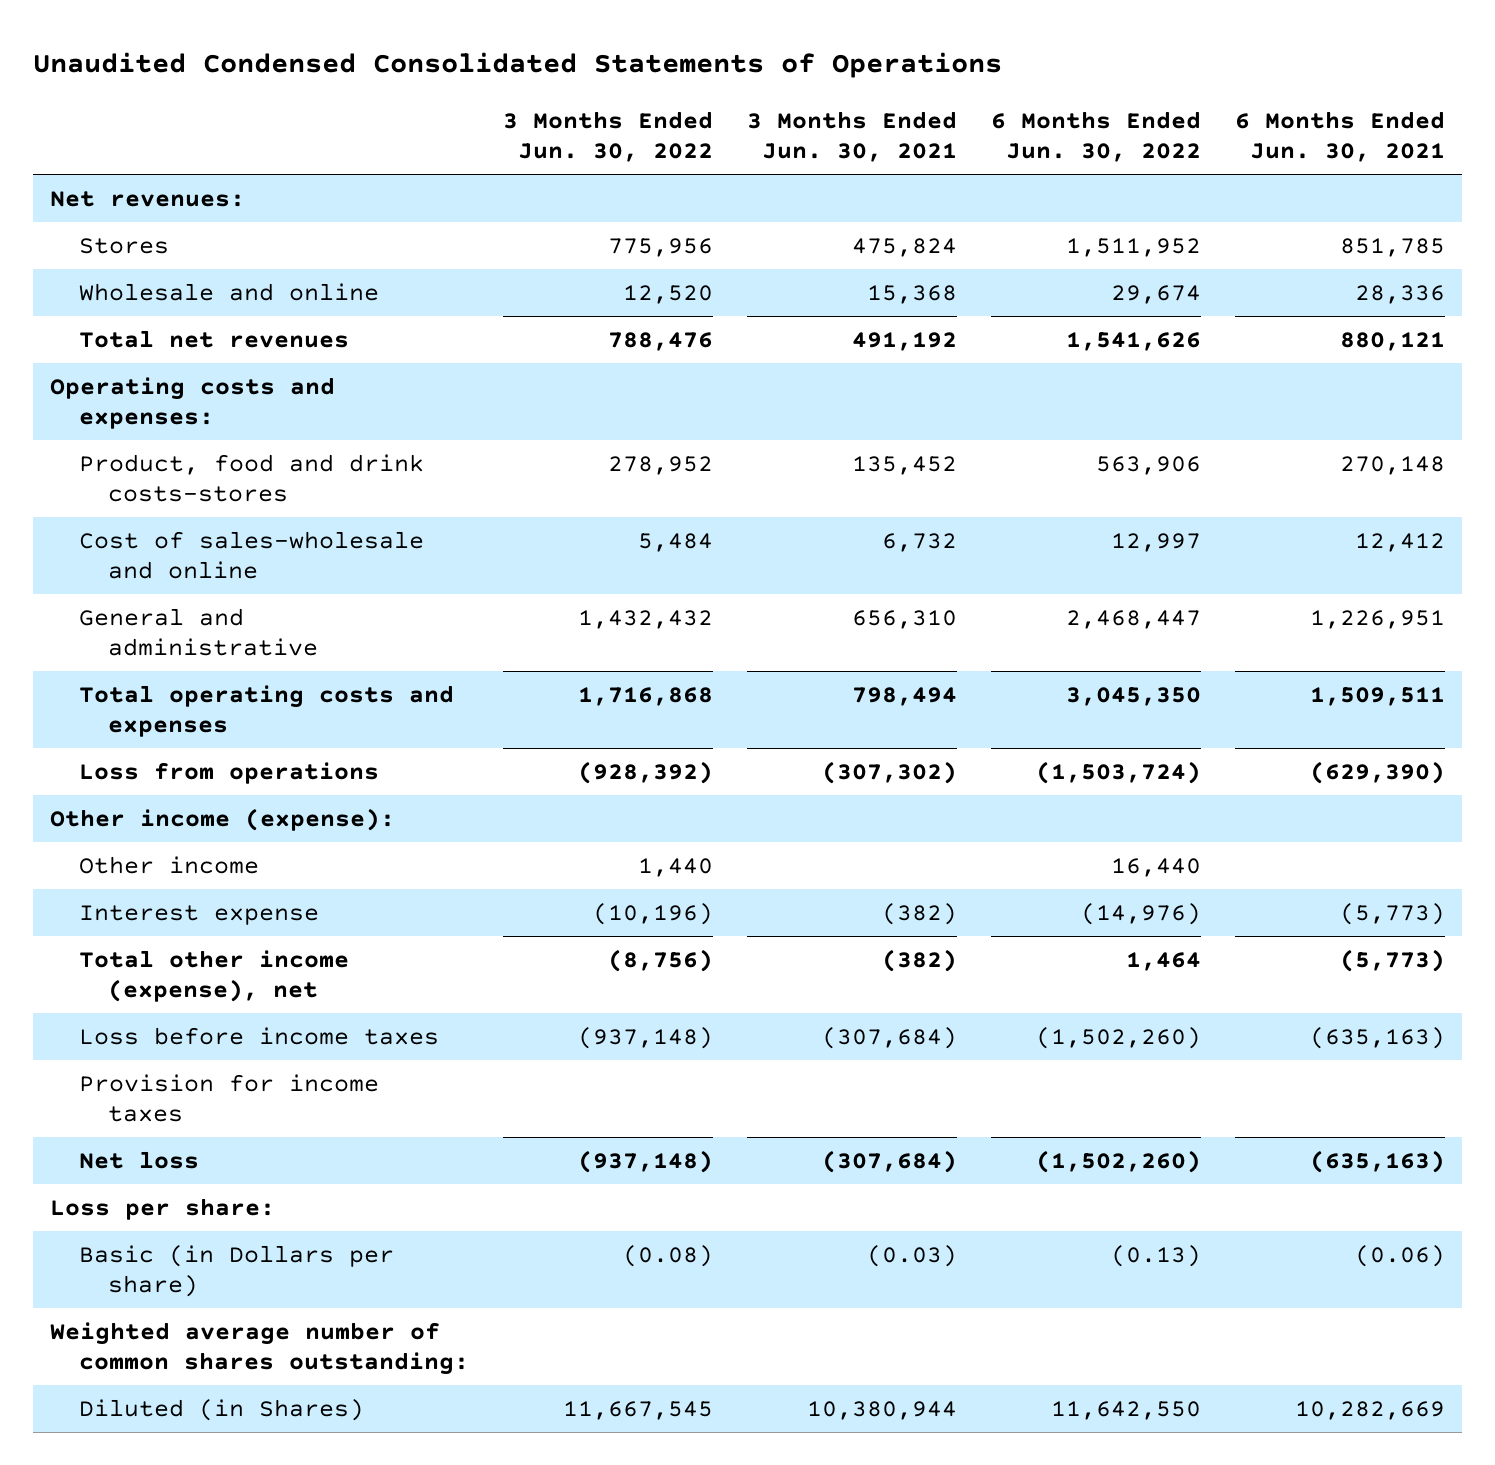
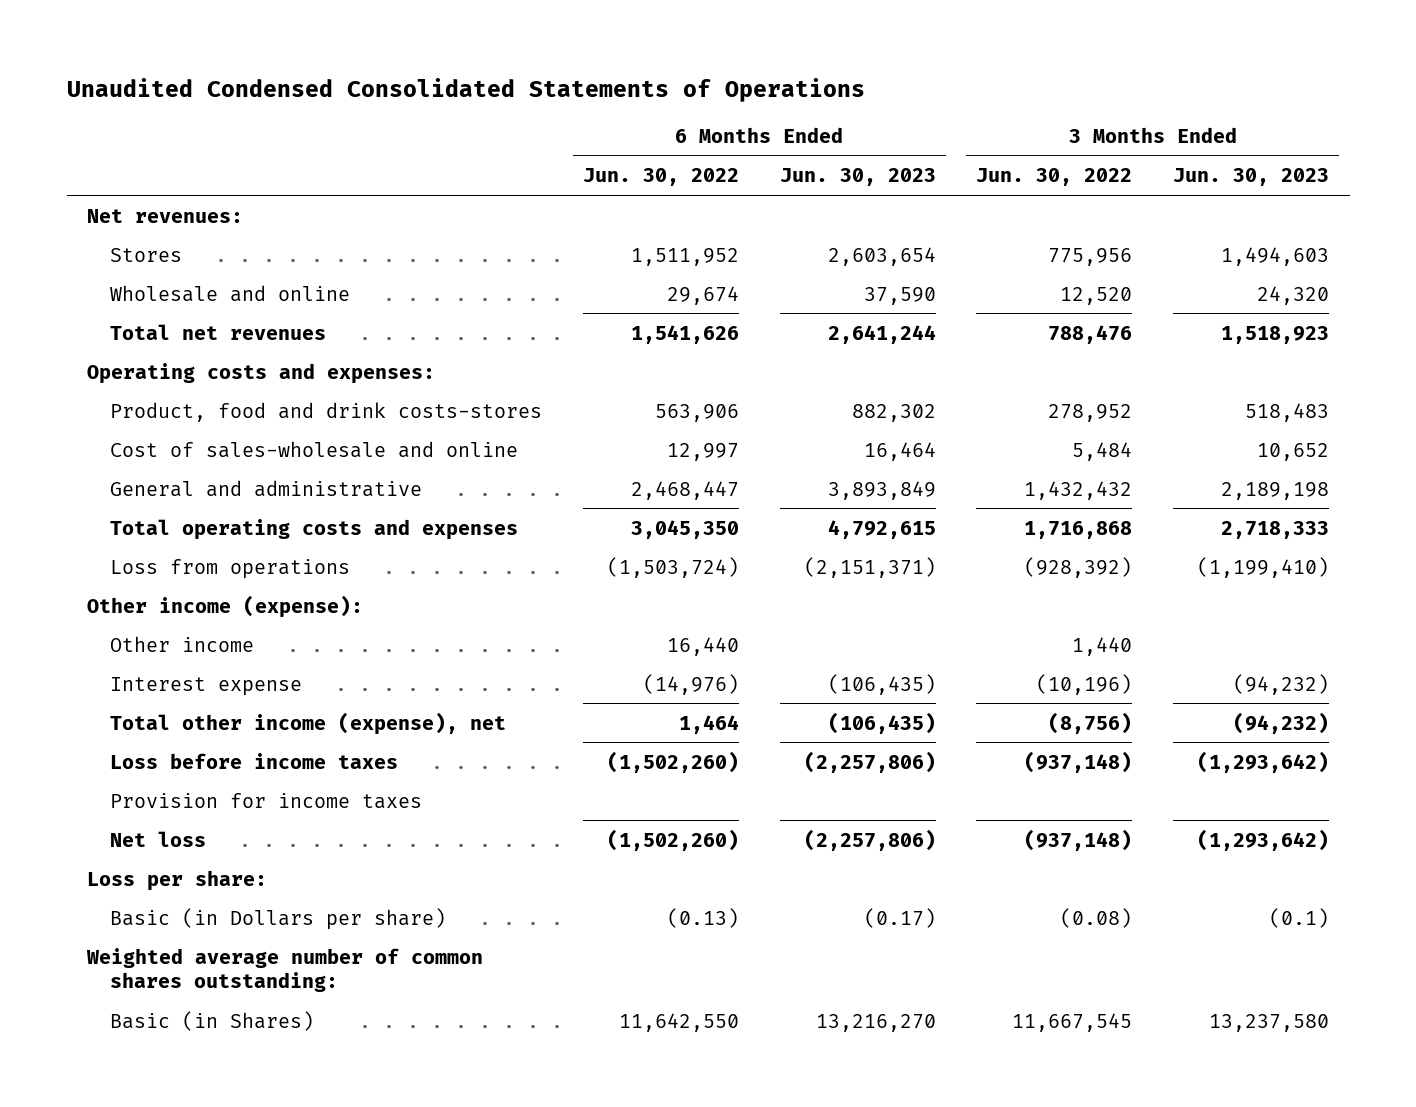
[747,110,958,162] 3 Months Ended Jun. 30, 2021 -> none
[1234,110,1445,162] 6 Months Ended Jun. 30, 2021 -> none
none -> [779,168,936,187] Jun. 30, 2023
none -> [1173,168,1330,187] Jun. 30, 2023
[79,1398,365,1421] Diluted (in Shares) -> [110,1010,315,1031] Basic (in Shares)

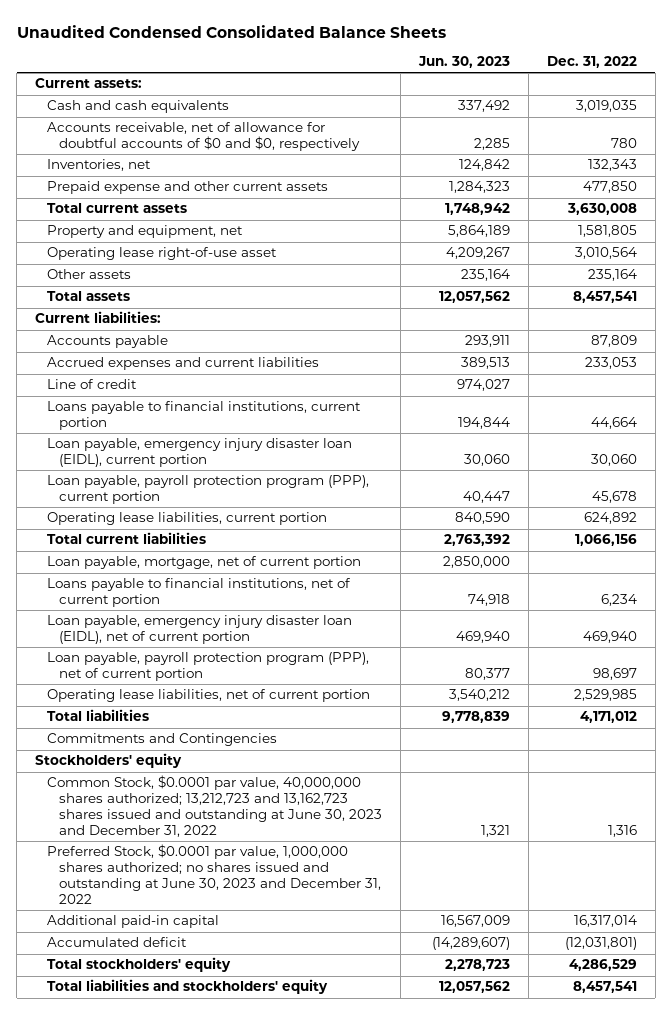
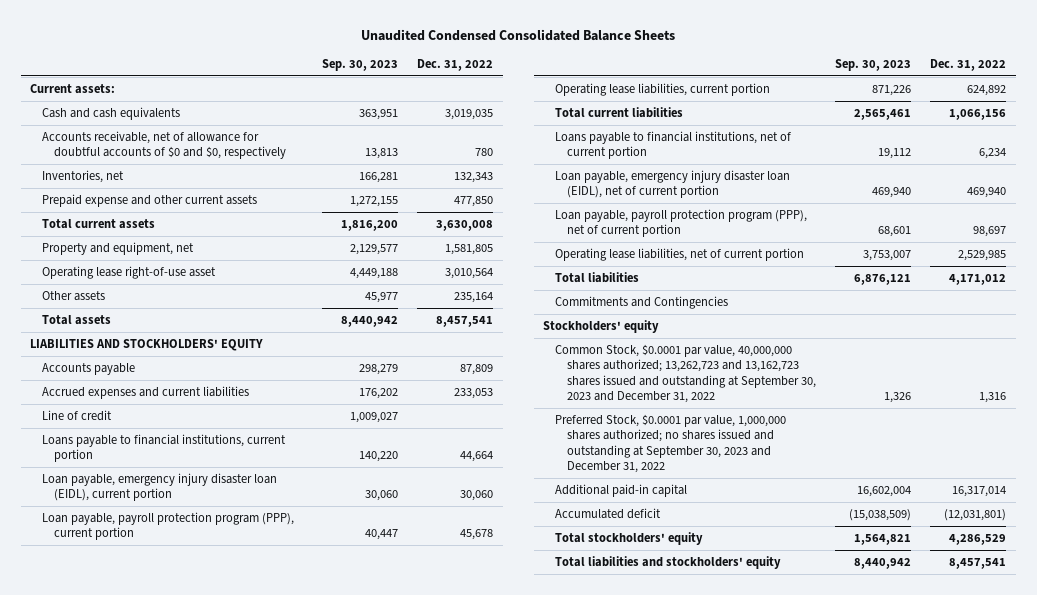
[418,56,511,69] Jun. 30, 2023 -> none
none -> [322,59,399,72] Sep. 30, 2023
[35,311,162,324] Current liabilities: -> none
none -> [30,338,264,351] LIABILITIES AND STOCKHOLDERS' EQUITY
[47,556,362,570] Loan payable, mortgage, net of current portion -> none
[47,775,383,838] Common Stock, $0.0001 par value, 40,000,000 shares authorized; 13,212,723 and 13,162,723 shares issued and outstanding at June 30, 2023 and December 31, 2022 -> [555,343,817,404] Common Stock, $0.0001 par value, 40,000,000 shares authorized; 13,262,723 and 13,162,723 shares issued and outstanding at September 30, 2023 and December 31, 2022
[47,844,382,905] Preferred Stock, $0.0001 par value, 1,000,000 shares authorized; no shares issued and outstanding at June 30, 2023 and December 31, 2022 -> [555,413,787,474] Preferred Stock, $0.0001 par value, 1,000,000 shares authorized; no shares issued and outstanding at September 30, 2023 and December 31, 2022

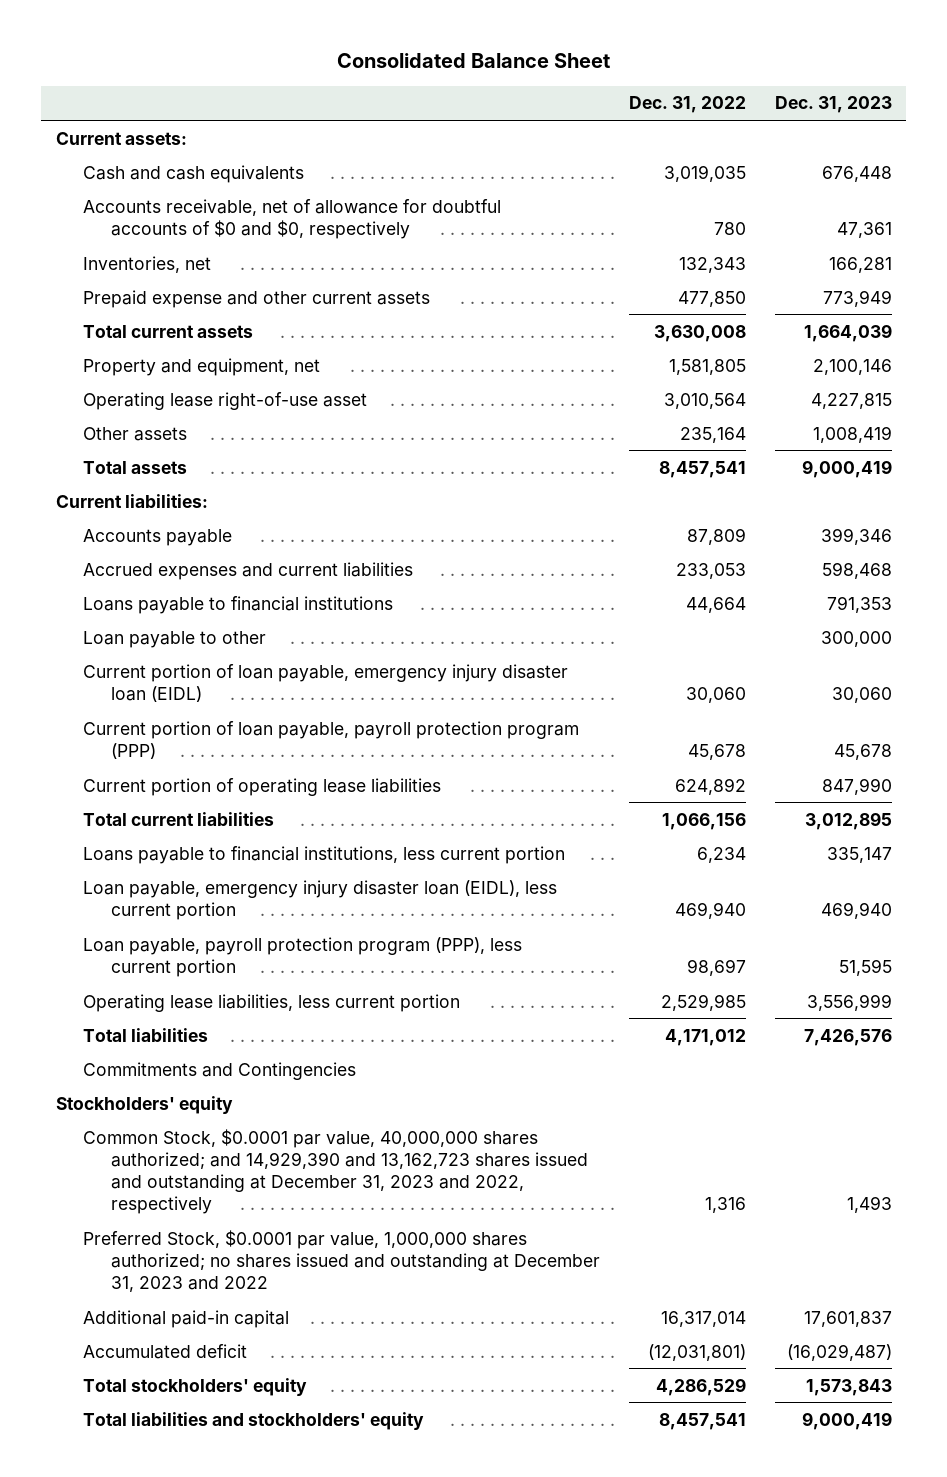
[361,29,676,42] Unaudited Condensed Consolidated Balance Sheets -> [336,53,610,69] Consolidated Balance Sheet
[322,59,399,72] Sep. 30, 2023 -> none
none -> [774,96,892,114] Dec. 31, 2023
[30,338,264,351] LIABILITIES AND STOCKHOLDERS' EQUITY -> none
none -> [55,493,208,508] Current liabilities:
[42,409,113,421] Line of credit -> none
[42,433,287,463] Loans payable to financial institutions, current portion -> [83,595,394,614] Loans payable to financial institutions
none -> [83,630,267,648] Loan payable to other
[42,472,278,502] Loan payable, emergency injury disaster loan (EIDL), current portion -> [83,663,569,702] Current portion of loan payable, emergency injury disaster loan (EIDL)
[42,511,295,541] Loan payable, payroll protection program (PPP), current portion -> [83,720,580,759] Current portion of loan payable, payroll protection program (PPP)
[555,82,771,96] Operating lease liabilities, current portion -> [83,777,442,796] Current portion of operating lease liabilities
[555,130,792,160] Loans payable to financial institutions, net of current portion -> [83,845,566,864] Loans payable to financial institutions, less current portion
[555,169,791,199] Loan payable, emergency injury disaster loan (EIDL), net of current portion -> [83,879,558,920] Loan payable, emergency injury disaster loan (EIDL), less current portion
[555,208,808,238] Loan payable, payroll protection program (PPP), net of current portion -> [83,936,523,977] Loan payable, payroll protection program (PPP), less current portion
[555,247,805,261] Operating lease liabilities, net of current portion -> [83,993,461,1012] Operating lease liabilities, less current portion
[555,343,817,404] Common Stock, $0.0001 par value, 40,000,000 shares authorized; 13,262,723 and 13,162,723 shares issued and outstanding at September 30, 2023 and December 31, 2022 -> [83,1128,589,1215] Common Stock, $0.0001 par value, 40,000,000 shares authorized; and 14,929,390 and 13,162,723 shares issued and outstanding at December 31, 2023 and 2022, respectively
[555,413,787,474] Preferred Stock, $0.0001 par value, 1,000,000 shares authorized; no shares issued and outstanding at September 30, 2023 and December 31, 2022 -> [83,1229,601,1292] Preferred Stock, $0.0001 par value, 1,000,000 shares authorized; no shares issued and outstanding at December 31, 2023 and 2022

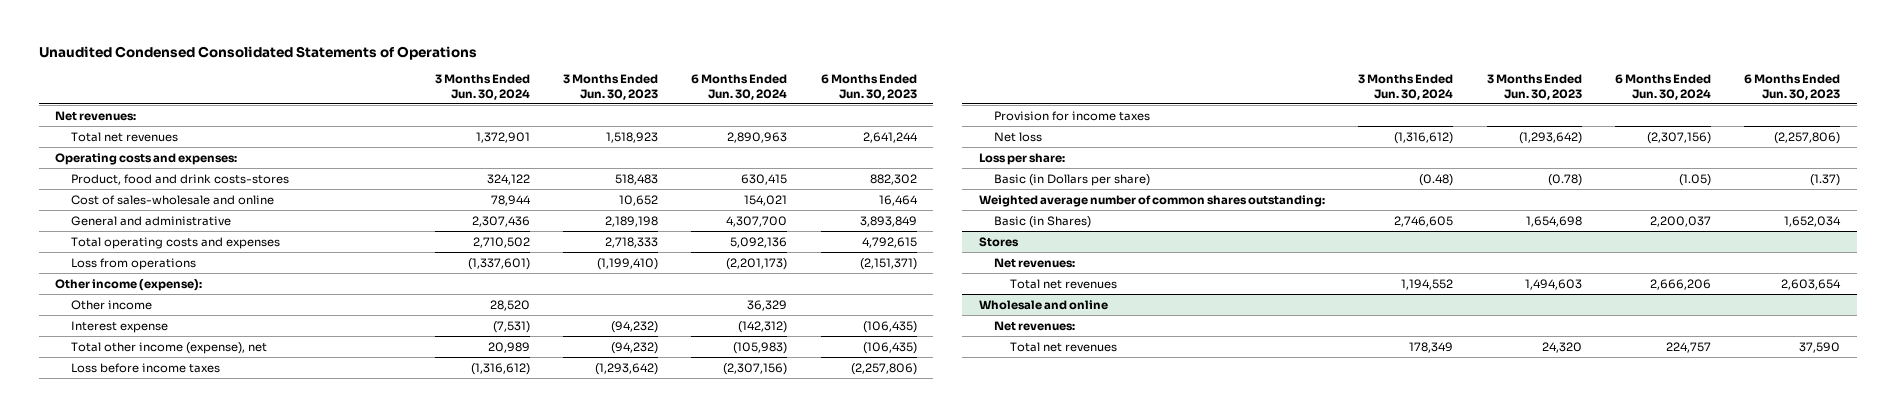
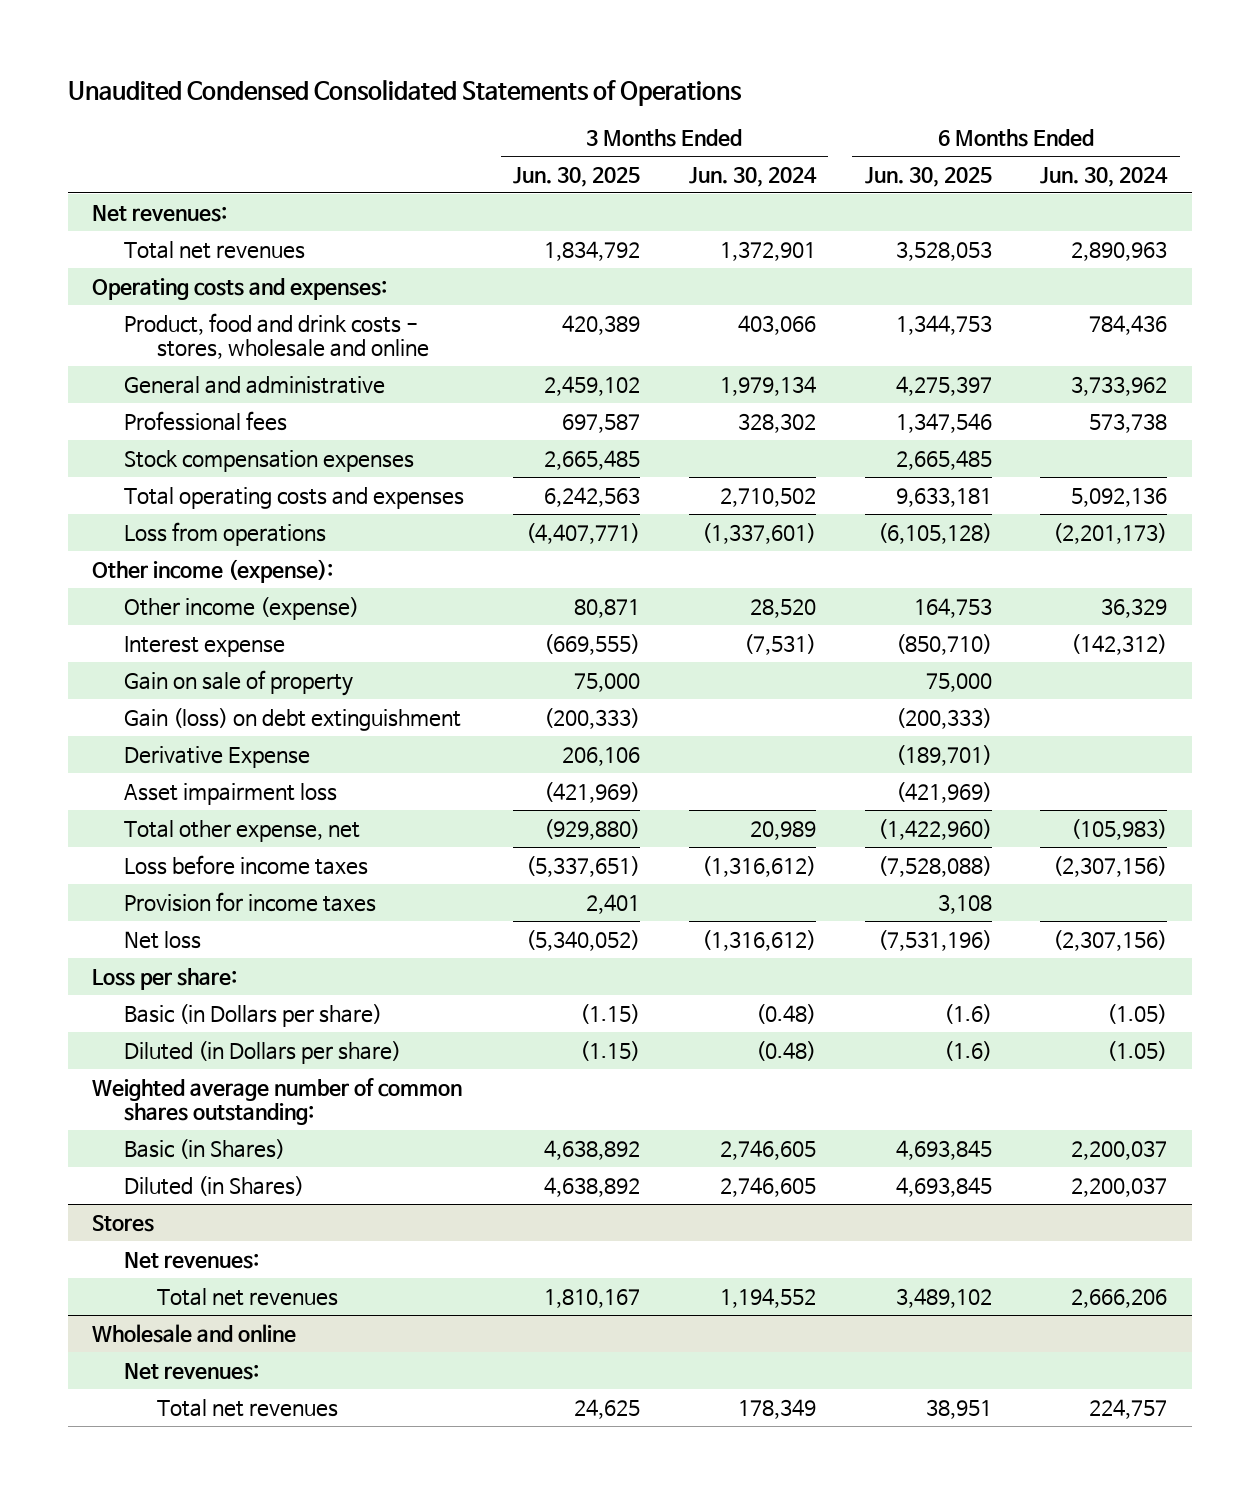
[562,73,658,100] 3 Months Ended Jun. 30, 2023 -> none
[820,73,917,100] 6 Months Ended Jun. 30, 2023 -> none
none -> [512,166,640,187] Jun. 30, 2025
none -> [864,166,992,187] Jun. 30, 2025
[70,194,274,205] Cost of sales-wholesale and online -> none
[70,173,289,185] Product, food and drink costs-stores -> [124,312,429,359] Product, food and drink costs - stores, wholesale and online
[486,173,530,185] 324,122 -> [737,314,816,335] 403,066
[741,173,788,185] 630,415 -> [1089,314,1168,335] 784,436
[471,215,530,227] 2,307,436 -> [719,375,816,396] 1,979,134
[726,215,788,227] 4,307,700 -> [1071,375,1168,396] 3,733,962
none -> [124,410,288,431] Professional fees
none -> [124,449,415,472] Stock compensation expenses
[70,299,152,310] Other income -> [124,596,360,620] Other income (expense)
none -> [124,669,354,696] Gain on sale of property
none -> [124,707,462,731] Gain (loss) on debt extinguishment
none -> [124,745,311,768] Derivative Expense
none -> [124,782,338,805] Asset impairment loss
[70,341,267,354] Total other income (expense), net -> [124,819,361,842] Total other expense, net
none -> [124,1040,402,1064] Diluted (in Dollars per share)
none -> [124,1175,305,1196] Diluted (in Shares)

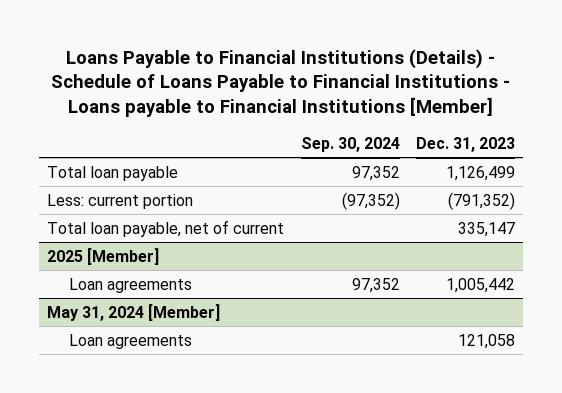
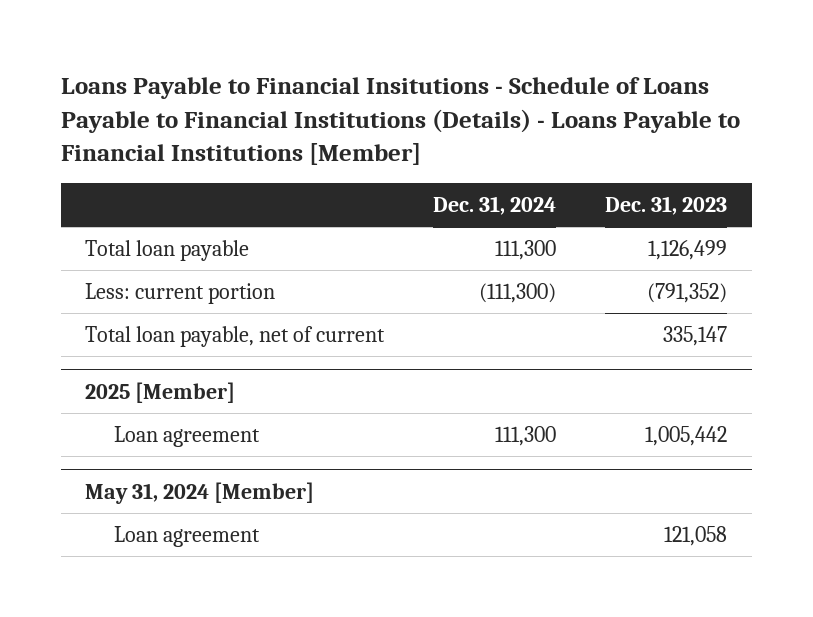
[51,48,511,118] Loans Payable to Financial Institutions (Details) - Schedule of Loans Payable to Financial Institutions - Loans payable to Financial Institutions [Member] -> [60,77,740,166] Loans Payable to Financial Insitutions - Schedule of Loans Payable to Financial Institutions (Details) - Loans Payable to Financial Institutions [Member]
[300,136,400,152] Sep. 30, 2024 -> none
none -> [433,195,557,215] Dec. 31, 2024
[69,277,193,293] Loan agreements -> [113,425,260,447] Loan agreement
[69,333,193,349] Loan agreements -> [113,525,260,547] Loan agreement

